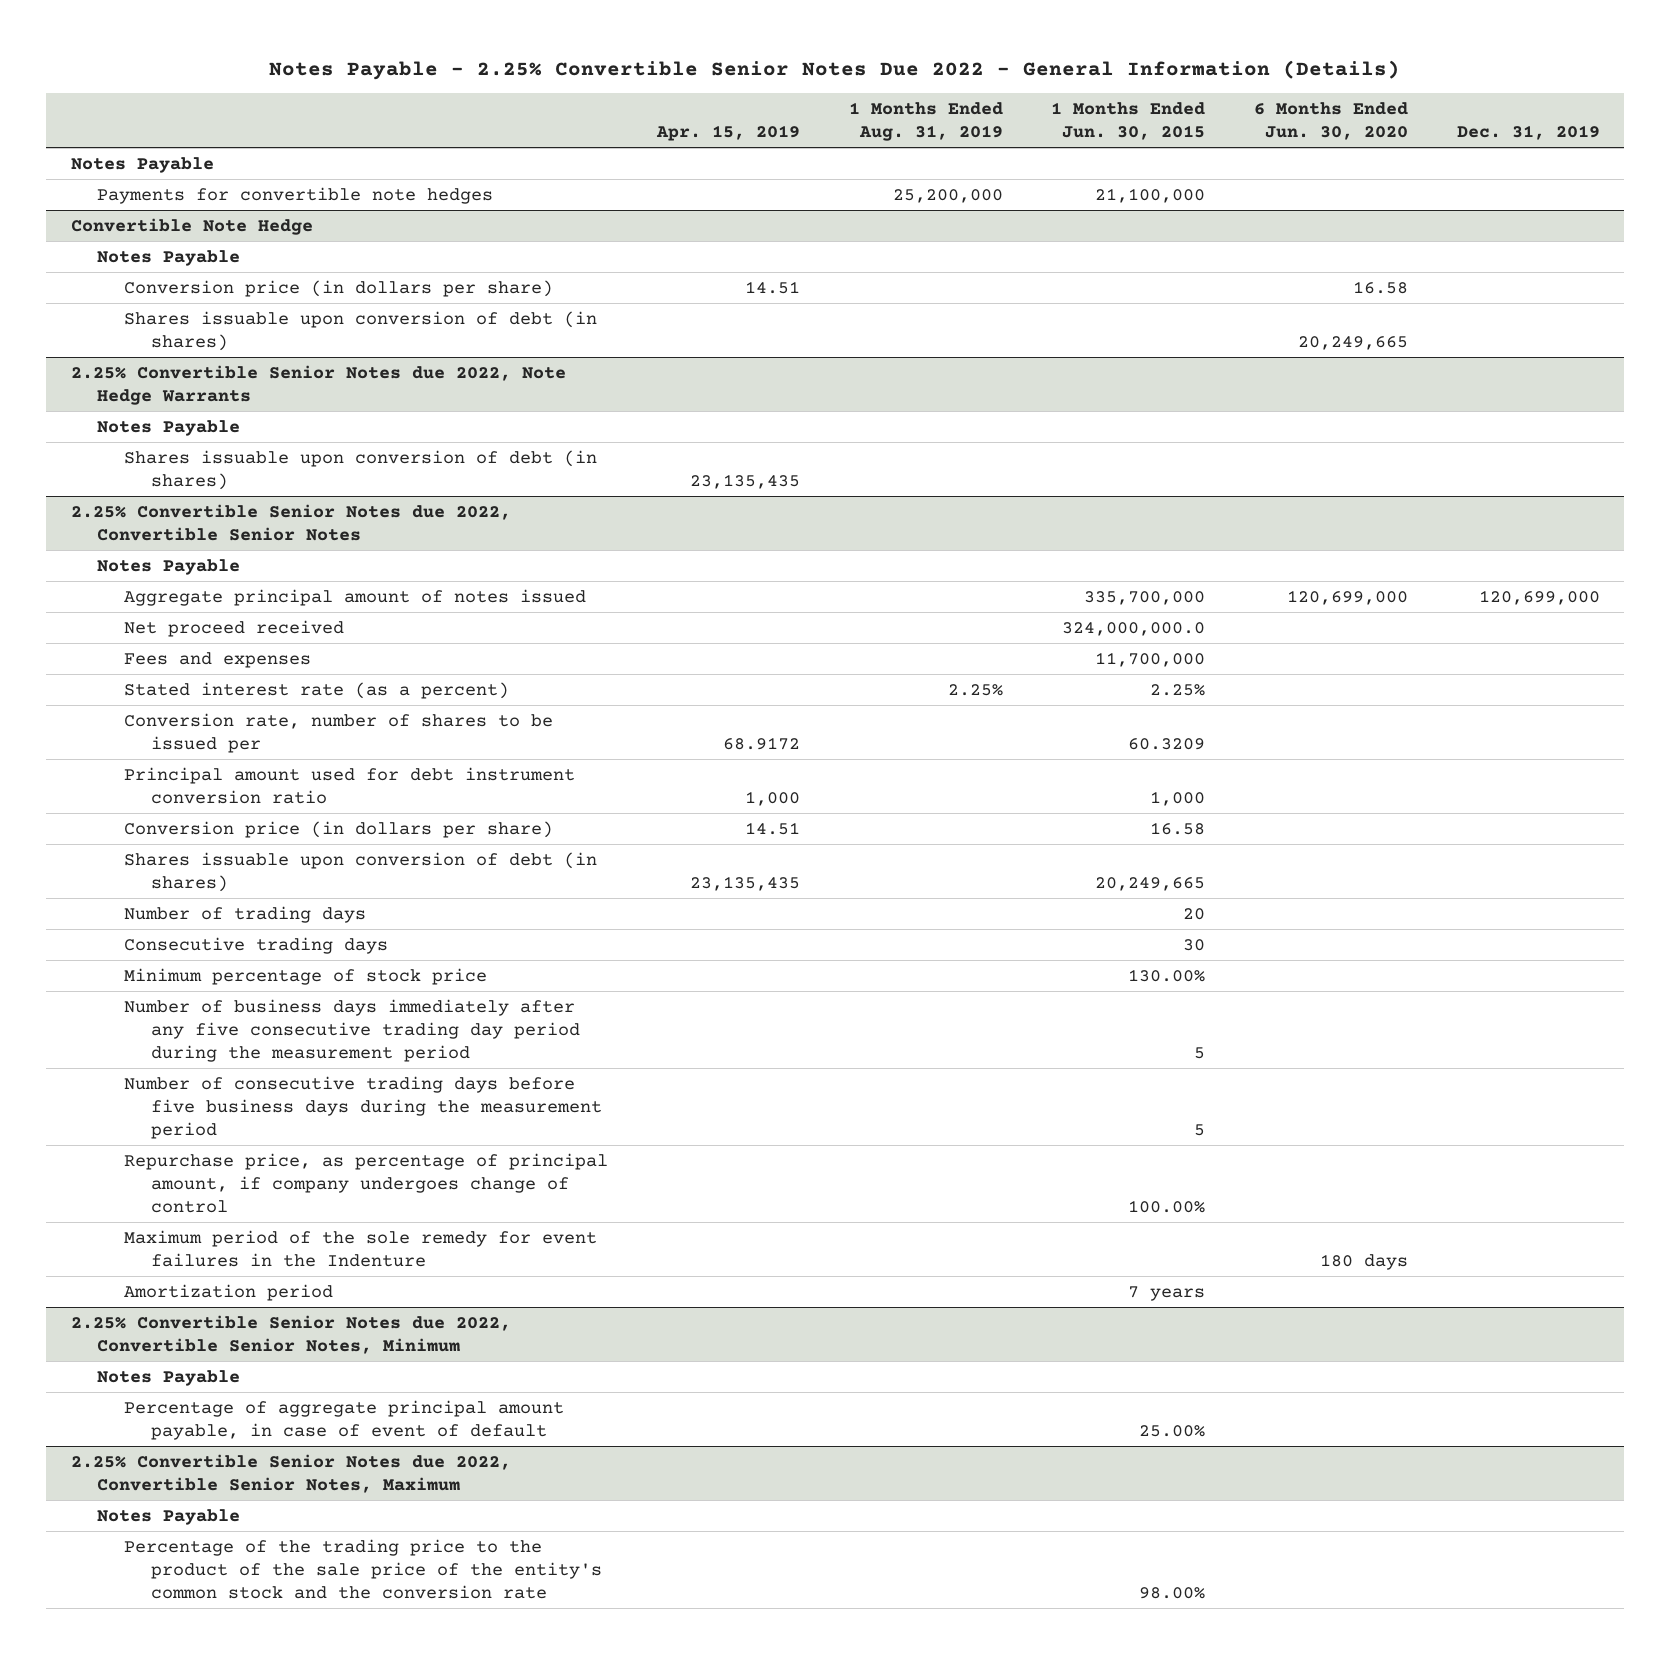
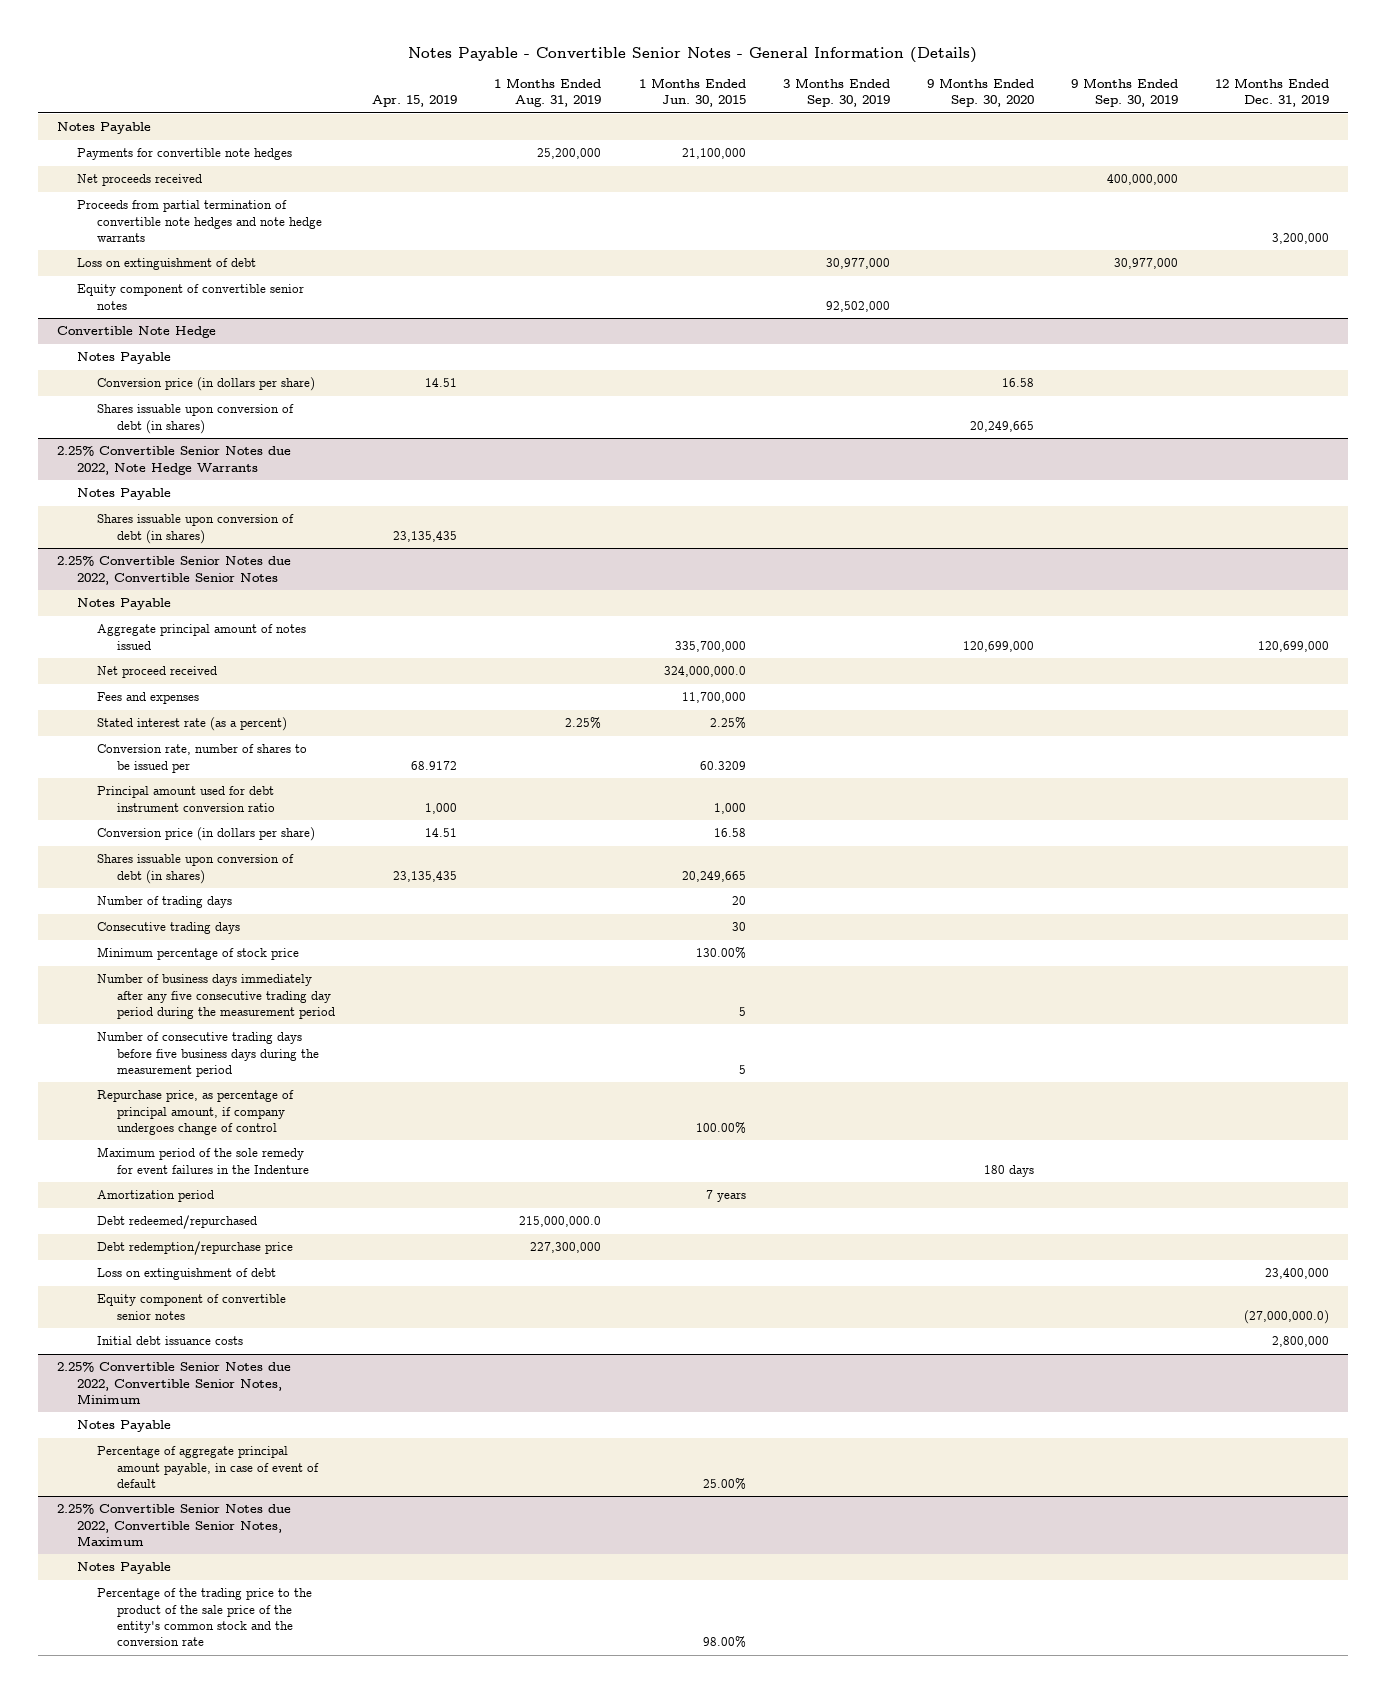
[269,59,1401,80] Notes Payable - 2.25% Convertible Senior Notes Due 2022 - General Information (Details) -> [408,46,978,63] Notes Payable - Convertible Senior Notes - General Information (Details)
[1253,101,1408,140] 6 Months Ended Jun. 30, 2020 -> none
[1456,124,1600,140] Dec. 31, 2019 -> none
none -> [782,77,890,108] 3 Months Ended Sep. 30, 2019
none -> [927,77,1035,108] 9 Months Ended Sep. 30, 2020
none -> [1071,77,1179,108] 9 Months Ended Sep. 30, 2019
none -> [1215,77,1330,108] 12 Months Ended Dec. 31, 2019
none -> [76,174,202,187] Net proceeds received
none -> [76,200,322,242] Proceeds from partial termination of convertible note hedges and note hedge warrants
none -> [76,258,256,271] Loss on extinguishment of debt
none -> [76,284,304,310] Equity component of convertible senior notes
none -> [96,1215,257,1230] Debt redeemed/repurchased
none -> [96,1241,293,1256] Debt redemption/repurchase price
none -> [96,1268,276,1281] Loss on extinguishment of debt
none -> [96,1294,286,1320] Equity component of convertible senior notes
none -> [96,1336,243,1346] Initial debt issuance costs

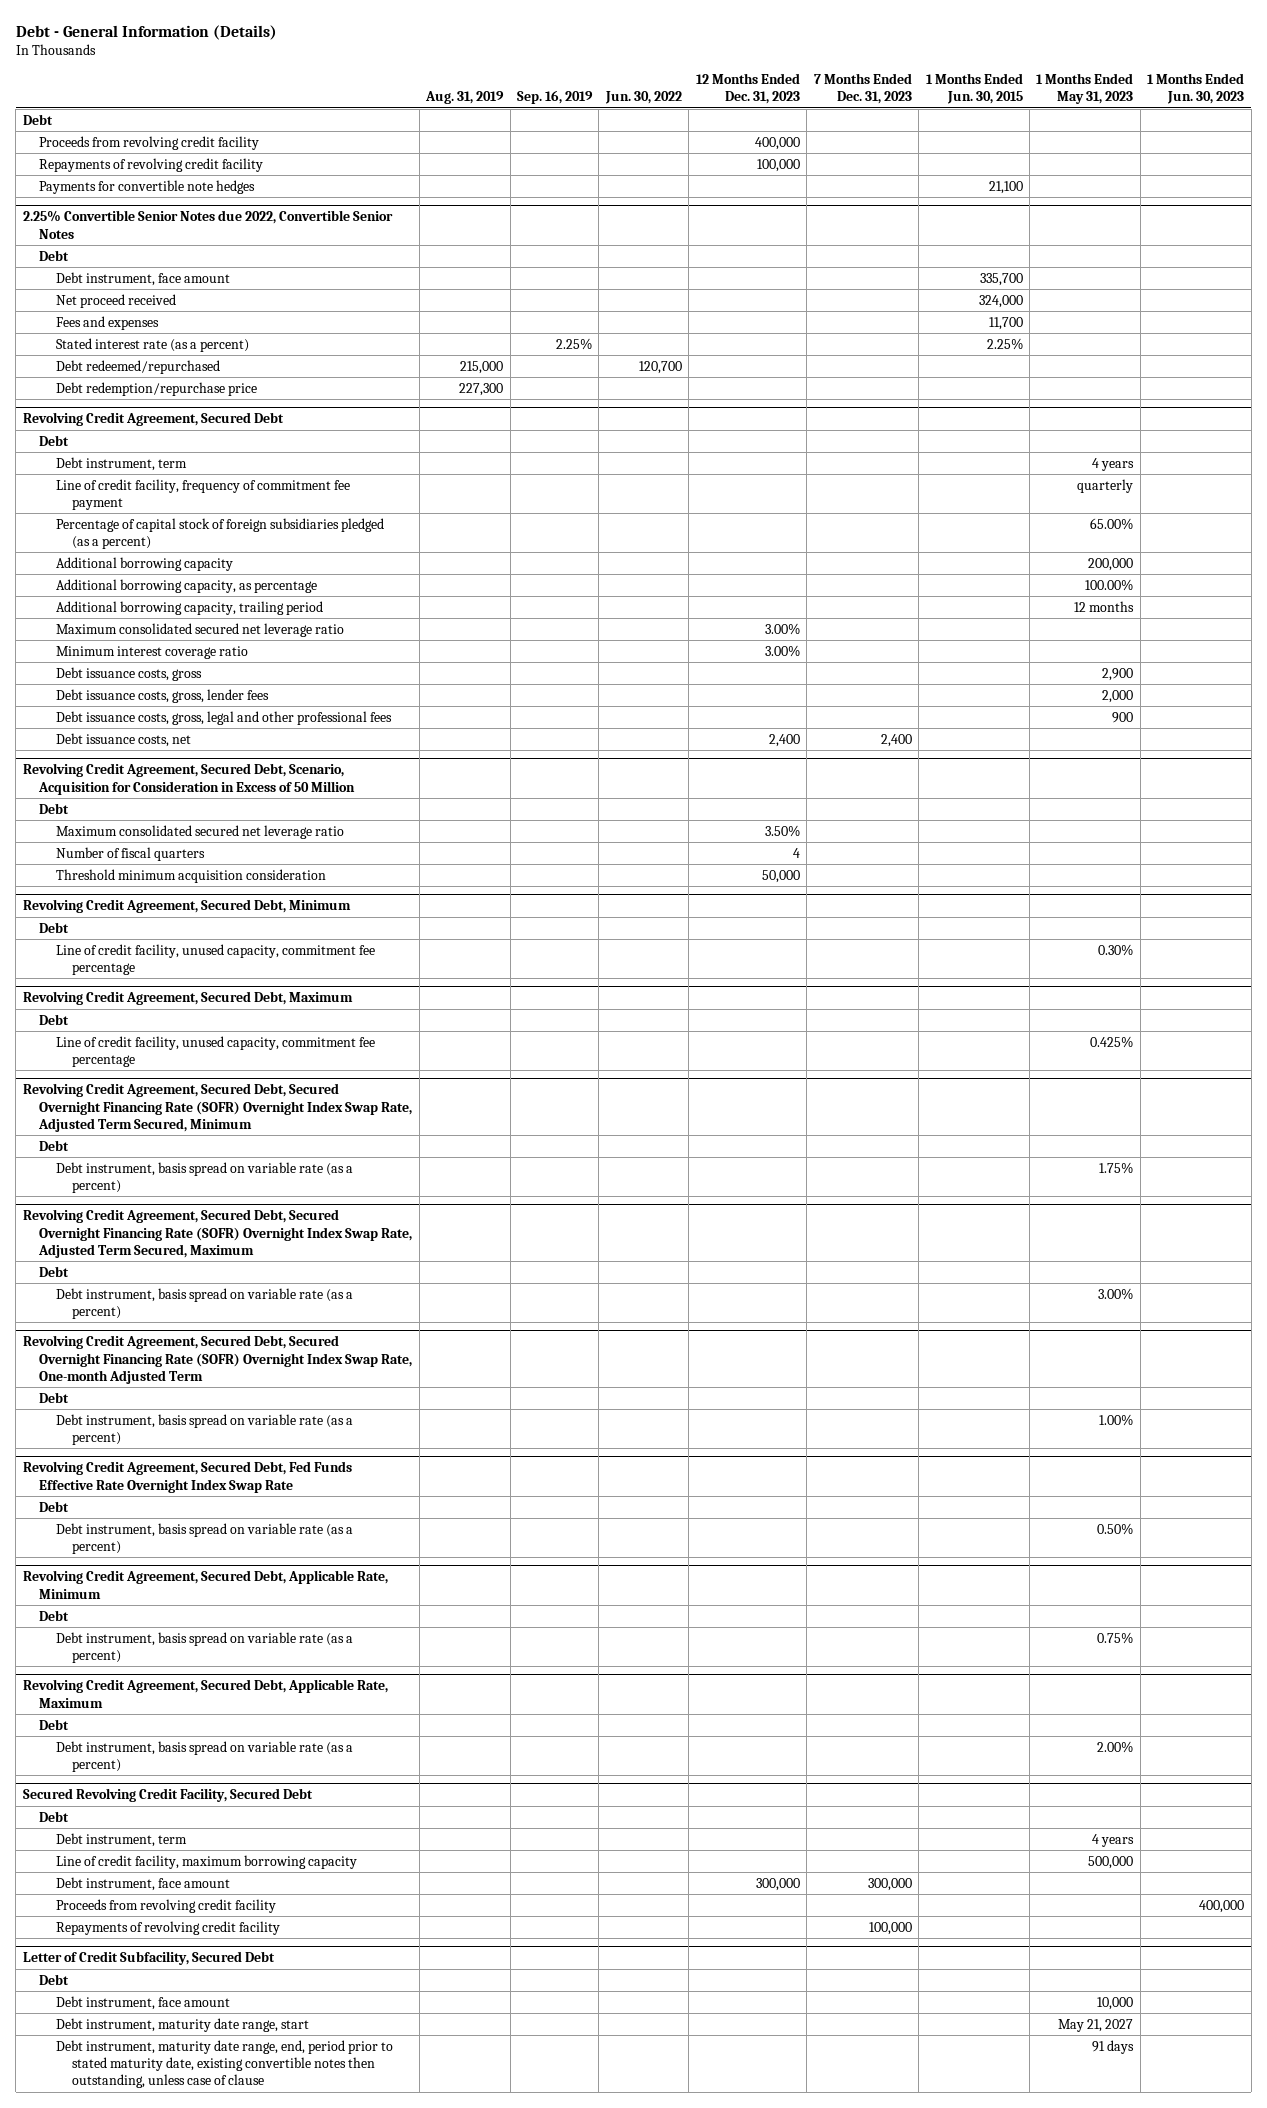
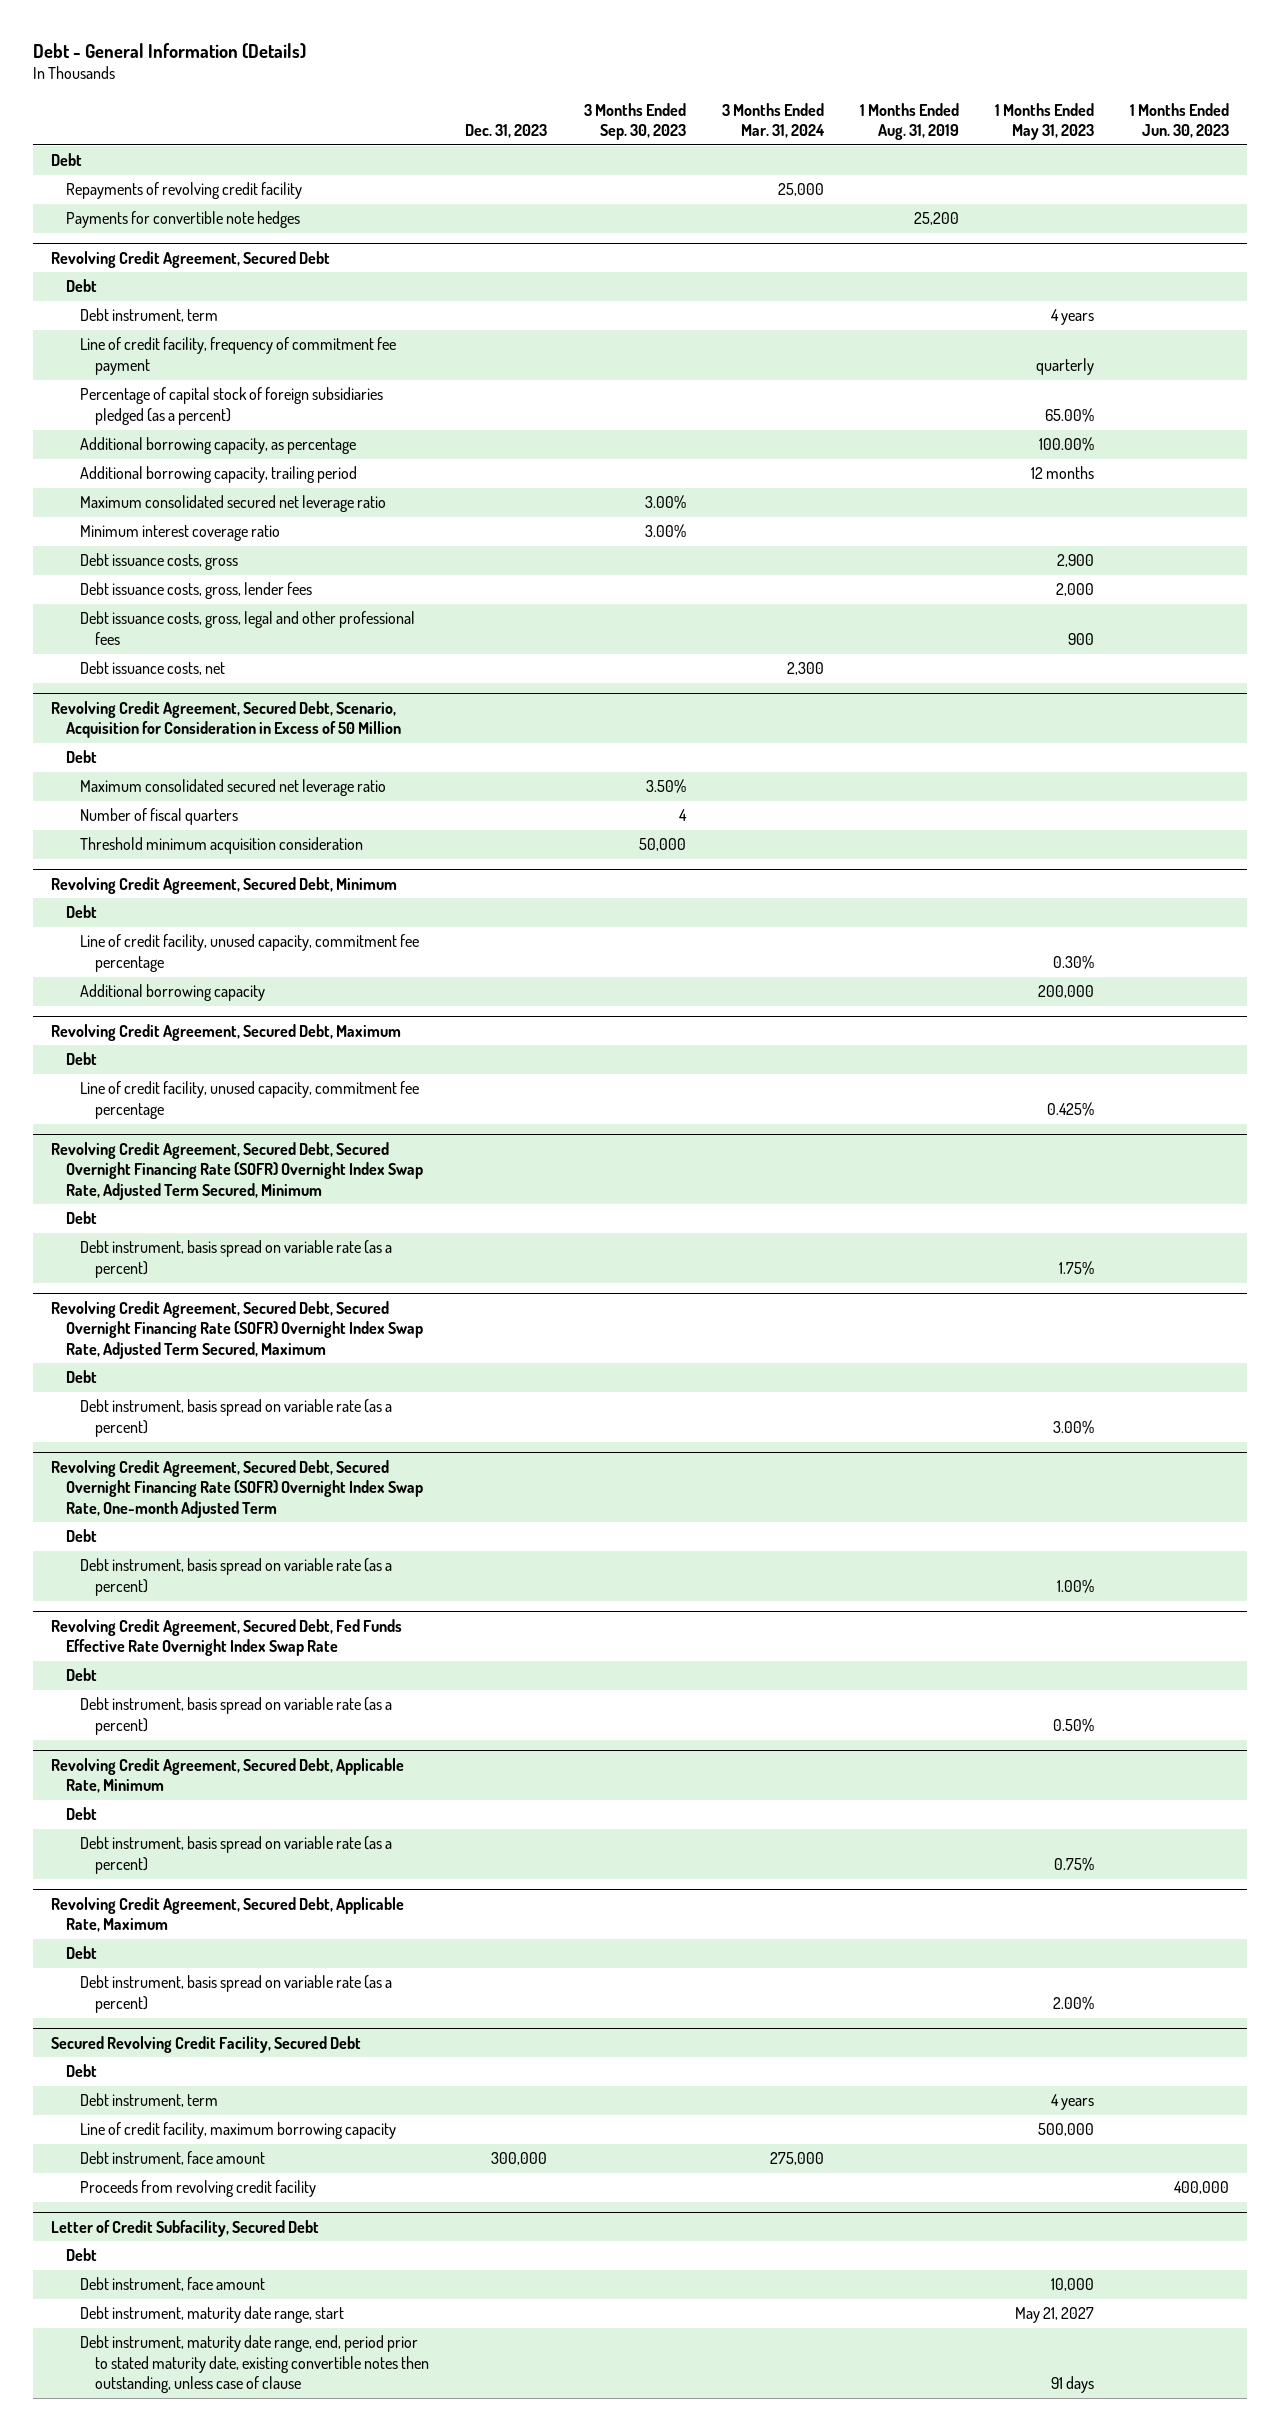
[425,91,505,105] Aug. 31, 2019 -> none
[517,90,594,105] Sep. 16, 2019 -> none
[604,91,682,105] Jun. 30, 2022 -> none
[695,72,800,105] 12 Months Ended Dec. 31, 2023 -> none
[813,72,912,105] 7 Months Ended Dec. 31, 2023 -> none
[925,72,1023,105] 1 Months Ended Jun. 30, 2015 -> none
none -> [465,124,548,139] Dec. 31, 2023
none -> [583,102,686,141] 3 Months Ended Sep. 30, 2023
none -> [721,102,825,139] 3 Months Ended Mar. 31, 2024
none -> [859,102,959,141] 1 Months Ended Aug. 31, 2019
[39,135,260,150] Proceeds from revolving credit facility -> none
[22,210,393,239] 2.25% Convertible Senior Notes due 2022, Convertible Senior Notes -> none
[39,249,70,261] Debt -> none
[55,271,230,286] Debt instrument, face amount -> none
[55,293,176,308] Net proceed received -> none
[55,315,159,330] Fees and expenses -> none
[55,337,249,352] Stated interest rate (as a percent) -> none
[55,359,220,374] Debt redeemed/repurchased -> none
[55,381,257,396] Debt redemption/repurchase price -> none
[55,556,233,571] Additional borrowing capacity -> none
none -> [80,984,266,1002] Additional borrowing capacity
[55,1920,280,1935] Repayments of revolving credit facility -> none

